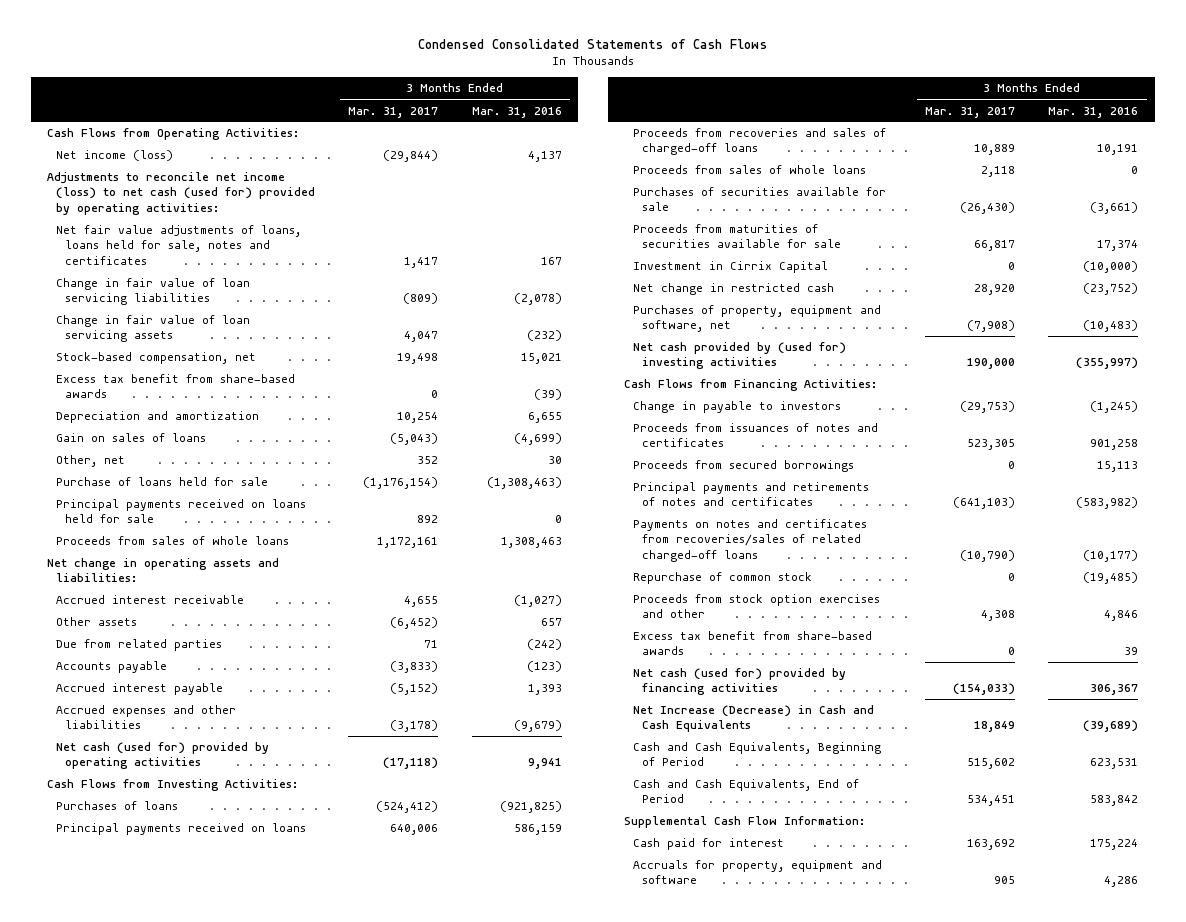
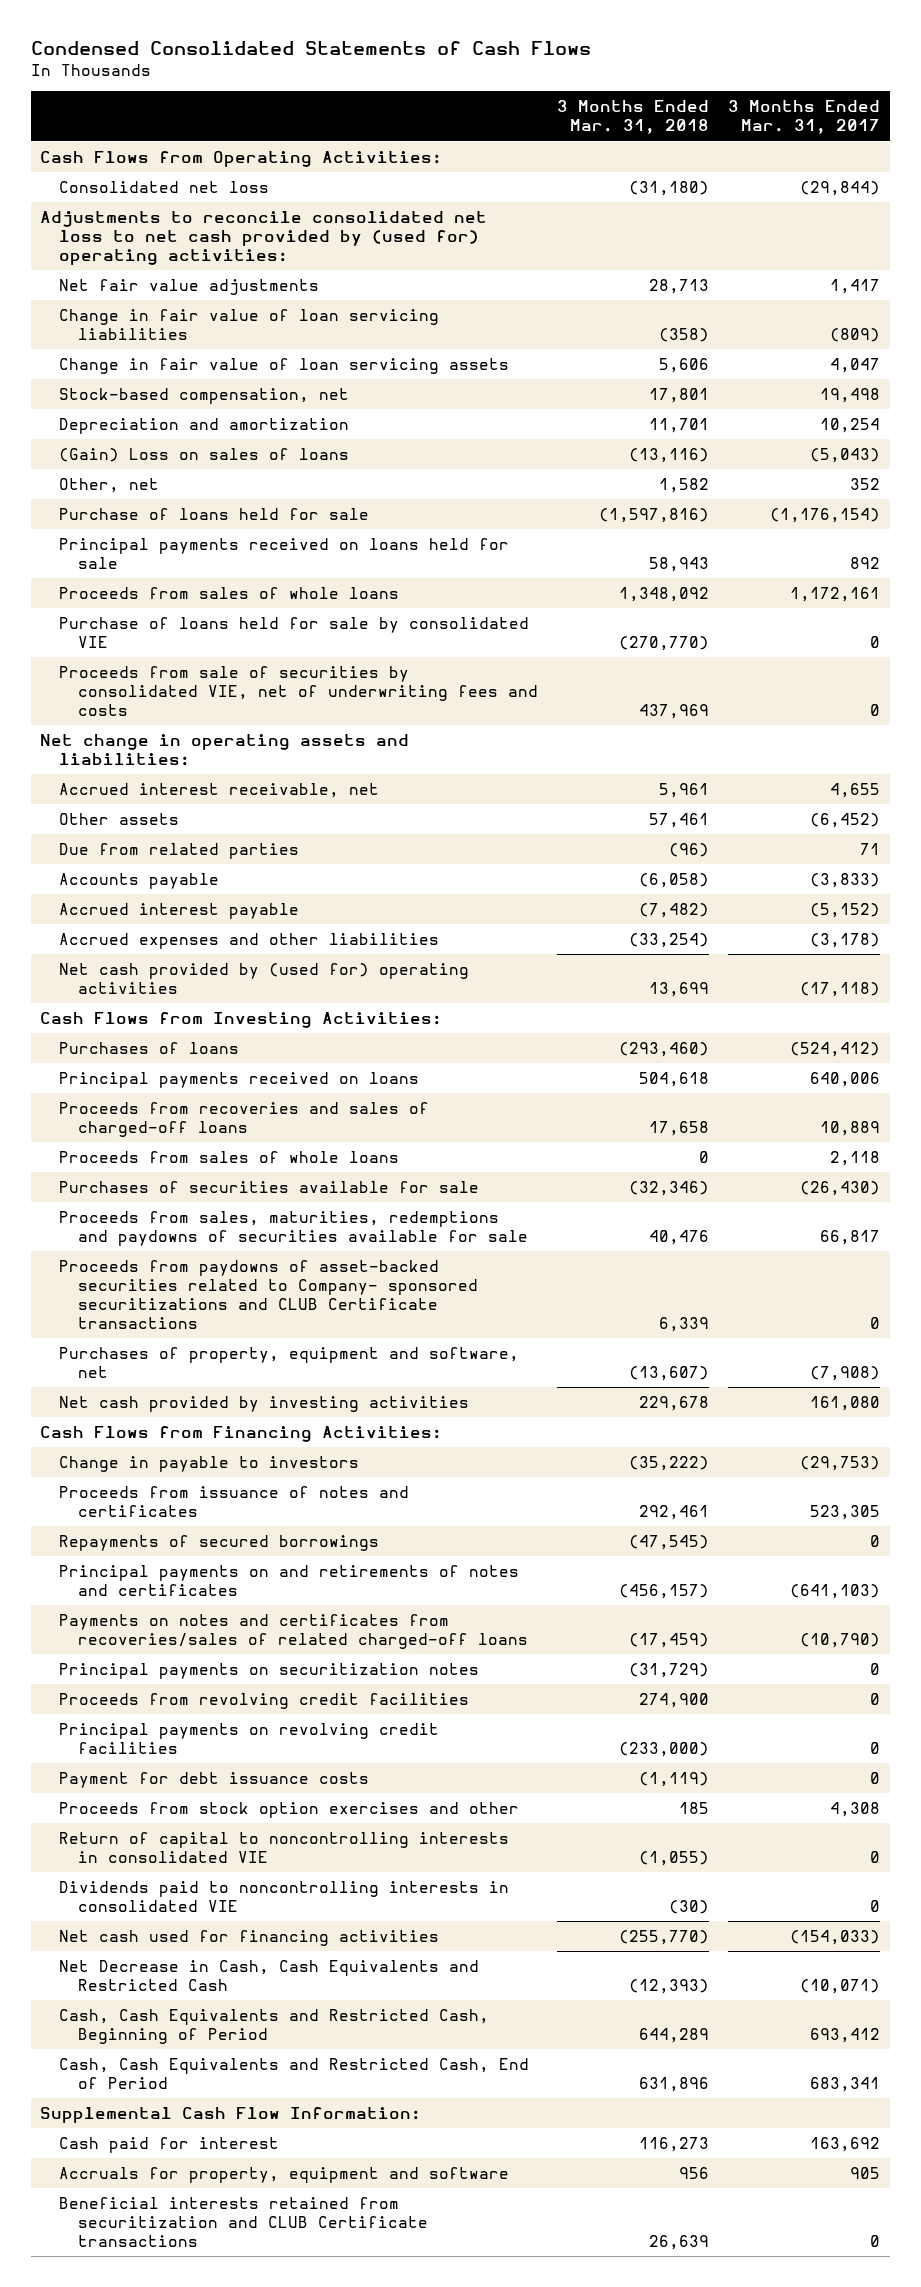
[471,106,562,118] Mar. 31, 2016 -> none
none -> [557,100,710,135] 3 Months Ended Mar. 31, 2018
[56,150,174,162] Net income (loss) -> [59,181,270,194] Consolidated net loss
[47,172,316,215] Adjustments to reconcile net income (loss) to net cash (used for) provided by operating activities: -> [40,211,488,265] Adjustments to reconcile consolidated net loss to net cash provided by (used for) operating activities:
[56,225,302,265] Net fair value adjustments of loans, loans held for sale, notes and certificates -> [59,279,320,296] Net fair value adjustments
[56,374,296,399] Excess tax benefit from share-based awards -> none
[56,433,207,443] Gain on sales of loans -> [59,448,350,463] (Gain) Loss on sales of loans
none -> [59,617,530,648] Purchase of loans held for sale by consolidated VIE
none -> [59,666,539,716] Proceeds from sale of securities by consolidated VIE, net of underwriting fees and costs
[56,595,245,605] Accrued interest receivable -> [59,783,380,799] Accrued interest receivable, net
[56,742,270,770] Net cash (used for) provided by operating activities -> [59,963,470,994] Net cash provided by (used for) operating activities
[633,261,829,274] Investment in Cirrix Capital -> none
[633,283,835,296] Net change in restricted cash -> none
[633,224,842,249] Proceeds from maturities of securities available for sale -> [59,1211,529,1246] Proceeds from sales, maturities, redemptions and paydowns of securities available for sale
none -> [59,1260,479,1329] Proceeds from paydowns of asset-backed securities related to Company- sponsored securitizations and CLUB Certificate transactions
[633,342,847,370] Net cash provided by (used for) investing activities -> [59,1396,470,1413] Net cash provided by investing activities
[967,358,1016,370] 190,000 -> [810,1396,881,1412] 161,080
[633,460,855,473] Proceeds from secured borrowings -> none
[633,423,879,448] Proceeds from issuances of notes and certificates -> [59,1486,410,1517] Proceeds from issuance of notes and certificates
none -> [59,1535,380,1552] Repayments of secured borrowings
[633,482,870,507] Principal payments and retirements of notes and certificates -> [59,1565,520,1596] Principal payments on and retirements of notes and certificates
[633,572,813,585] Repurchase of common stock -> none
none -> [59,1663,480,1680] Principal payments on securitization notes
none -> [59,1693,470,1710] Proceeds from revolving credit facilities
none -> [59,1723,440,1754] Principal payments on revolving credit facilities
none -> [59,1772,370,1789] Payment for debt issuance costs
[633,631,873,656] Excess tax benefit from share-based awards -> none
none -> [59,1832,510,1863] Return of capital to noncontrolling interests in consolidated VIE
none -> [59,1881,510,1912] Dividends paid to noncontrolling interests in consolidated VIE
[633,668,847,696] Net cash (used for) provided by financing activities -> [59,1930,440,1947] Net cash used for financing activities
[633,705,875,733] Net Increase (Decrease) in Cash and Cash Equivalents -> [59,1960,480,1991] Net Decrease in Cash, Cash Equivalents and Restricted Cash
[974,721,1016,733] 18,849 -> [800,1978,881,1994] (10,071)
[633,742,882,767] Cash and Cash Equivalents, Beginning of Period -> [59,2009,490,2044] Cash, Cash Equivalents and Restricted Cash, Beginning of Period
[967,758,1016,770] 515,602 -> [810,2027,881,2043] 693,412
[633,779,860,804] Cash and Cash Equivalents, End of Period -> [59,2058,530,2089] Cash, Cash Equivalents and Restricted Cash, End of Period
[967,795,1016,807] 534,451 -> [810,2076,881,2092] 683,341
none -> [59,2197,429,2247] Beneficial interests retained from securitization and CLUB Certificate transactions

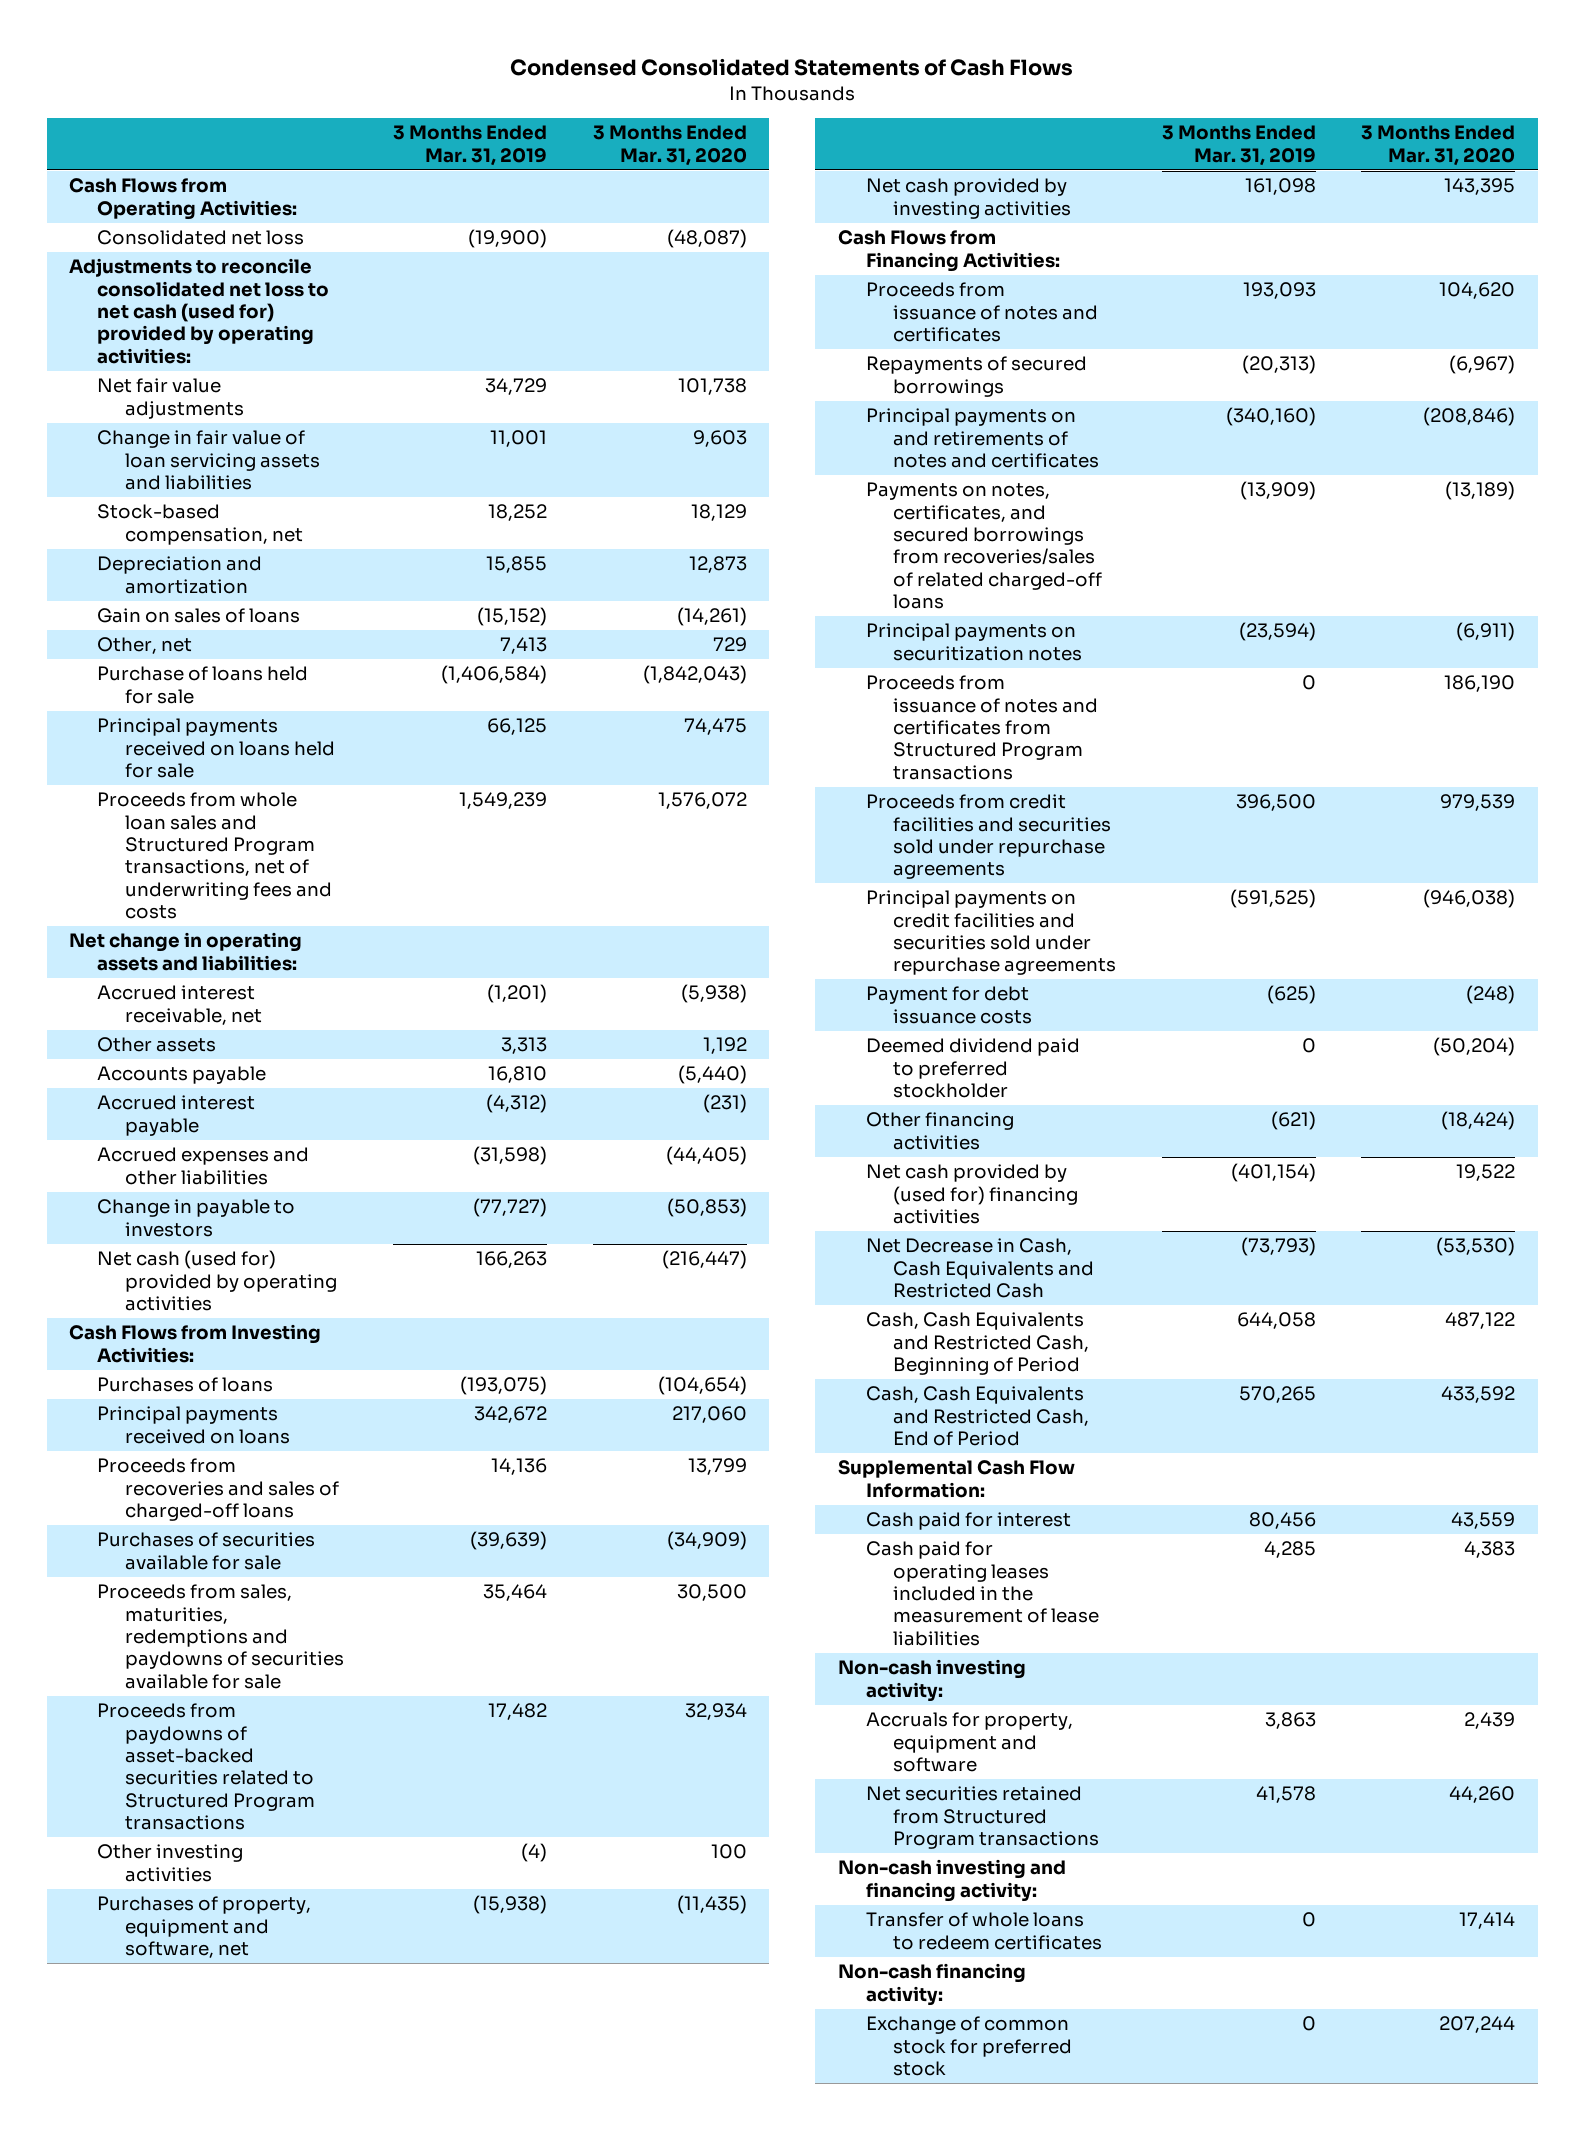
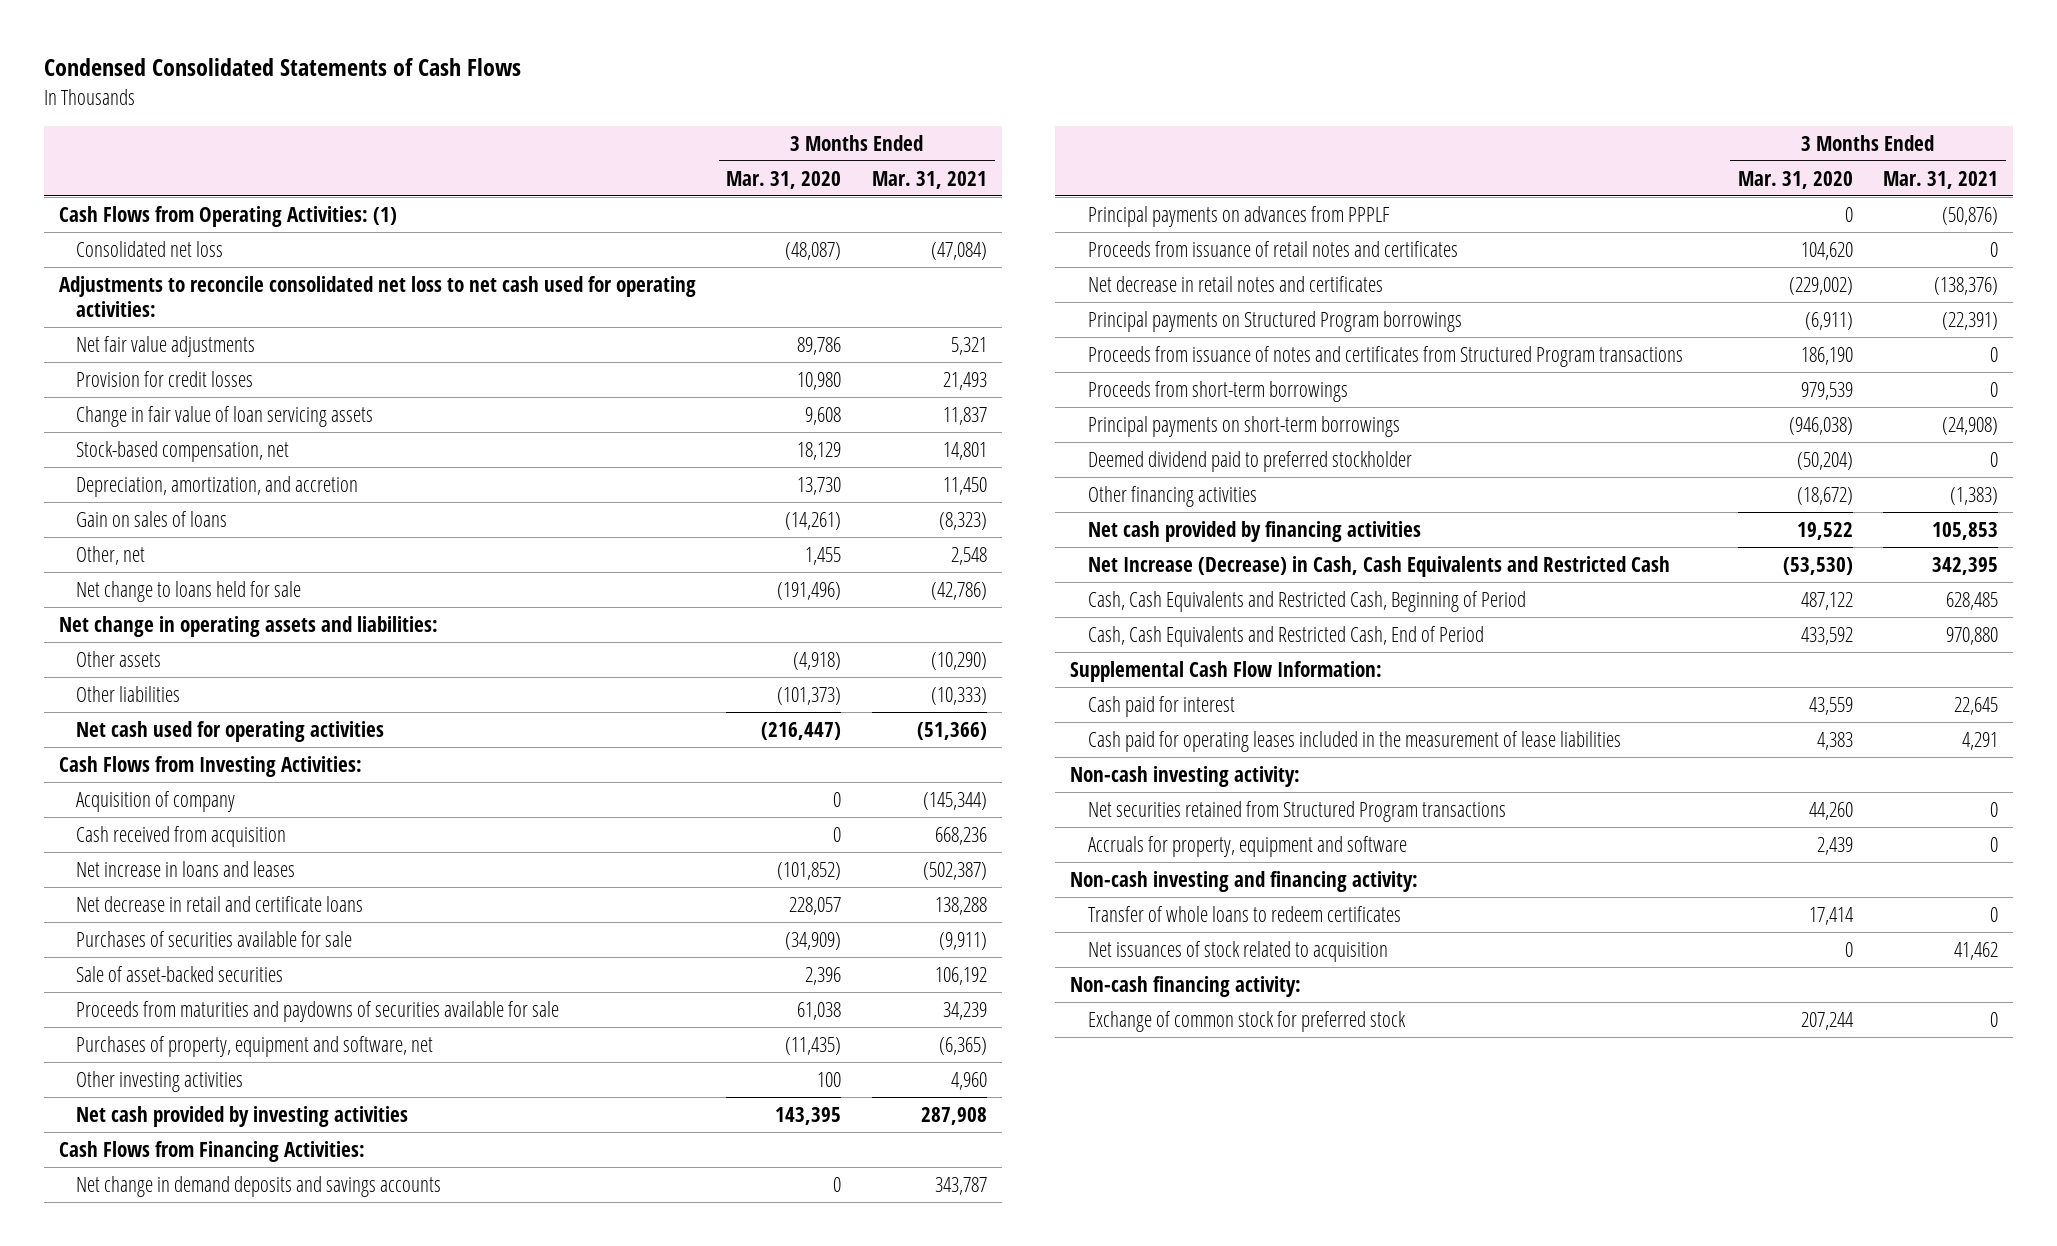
[393,125,548,166] 3 Months Ended Mar. 31, 2019 -> none
none -> [871,170,987,189] Mar. 31, 2021
[69,178,298,220] Cash Flows from Operating Activities: -> [58,205,397,227] Cash Flows from Operating Activities: (1)
[69,258,330,364] Adjustments to reconcile consolidated net loss to net cash (used for) provided by operating activities: -> [58,275,696,318] Adjustments to reconcile consolidated net loss to net cash used for operating activities:
[677,378,747,396] 101,738 -> [797,336,842,355] 89,786
none -> [76,370,254,387] Provision for credit losses
[97,430,320,491] Change in fair value of loan servicing assets and liabilities -> [76,405,374,427] Change in fair value of loan servicing assets
[692,430,747,448] 9,603 -> [805,406,842,425] 9,608
[97,556,263,594] Depreciation and amortization -> [76,475,359,497] Depreciation, amortization, and accretion
[688,556,747,574] 12,873 -> [797,476,842,495] 13,730
[97,666,309,704] Purchase of loans held for sale -> none
[97,718,335,779] Principal payments received on loans held for sale -> none
[97,792,332,920] Proceeds from whole loan sales and Structured Program transactions, net of underwriting fees and costs -> none
[712,637,747,653] 729 -> [805,546,842,565] 1,455
none -> [76,580,302,602] Net change to loans held for sale
[97,985,262,1025] Accrued interest receivable, net -> none
[97,1066,267,1085] Accounts payable -> none
[97,1095,256,1136] Accrued interest payable -> none
[97,1147,310,1185] Accrued expenses and other liabilities -> none
[97,1199,296,1237] Change in payable to investors -> none
[702,1037,747,1055] 1,192 -> [793,651,842,670] (4,918)
none -> [76,685,181,702] Other liabilities
[97,1250,337,1312] Net cash (used for) provided by operating activities -> [76,720,385,742] Net cash used for operating activities
[97,1377,274,1393] Purchases of loans -> none
[97,1406,290,1444] Principal payments received on loans -> none
[97,1458,339,1522] Proceeds from recoveries and sales of charged-off loans -> none
none -> [76,790,236,812] Acquisition of company
none -> [76,825,287,847] Cash received from acquisition
none -> [76,860,296,877] Net increase in loans and leases
none -> [76,895,364,912] Net decrease in retail and certificate loans
[97,1703,315,1831] Proceeds from paydowns of asset-backed securities related to Structured Program transactions -> none
none -> [76,965,284,982] Sale of asset-backed securities
[97,1584,344,1689] Proceeds from sales, maturities, redemptions and paydowns of securities available for sale -> [76,1000,560,1022] Proceeds from maturities and paydowns of securities available for sale
[676,1584,747,1602] 30,500 -> [797,1001,842,1020] 61,038
[97,1844,244,1882] Other investing activities -> [76,1070,244,1092] Other investing activities
[865,356,1087,397] Repayments of secured borrowings -> none
[865,482,1103,610] Payments on notes, certificates, and secured borrowings from recoveries/sales of related charged-off loans -> none
none -> [76,1175,442,1197] Net change in demand deposits and savings accounts
none -> [1087,205,1390,227] Principal payments on advances from PPPLF
[865,282,1099,343] Proceeds from issuance of notes and certificates -> [1087,240,1458,257] Proceeds from issuance of retail notes and certificates
[865,408,1100,469] Principal payments on and retirements of notes and certificates -> [1087,275,1383,292] Net decrease in retail notes and certificates
[1423,407,1516,427] (208,846) -> [1788,276,1853,295] (229,002)
[865,623,1083,661] Principal payments on securitization notes -> [1087,310,1462,332] Principal payments on Structured Program borrowings
[865,986,1033,1024] Payment for debt issuance costs -> none
[865,794,1112,880] Proceeds from credit facilities and securities sold under repurchase agreements -> [1087,380,1348,402] Proceeds from short-term borrowings
[865,890,1117,976] Principal payments on credit facilities and securities sold under repurchase agreements -> [1087,415,1400,437] Principal payments on short-term borrowings
[1441,1111,1516,1131] (18,424) -> [1796,486,1853,505] (18,672)
[865,1164,1079,1225] Net cash provided by (used for) financing activities -> [1087,520,1421,542] Net cash provided by financing activities
[865,1238,1095,1299] Net Decrease in Cash, Cash Equivalents and Restricted Cash -> [1087,555,1670,577] Net Increase (Decrease) in Cash, Cash Equivalents and Restricted Cash
[865,1712,1073,1773] Accruals for property, equipment and software -> [1087,835,1407,857] Accruals for property, equipment and software
none -> [1087,940,1388,962] Net issuances of stock related to acquisition

